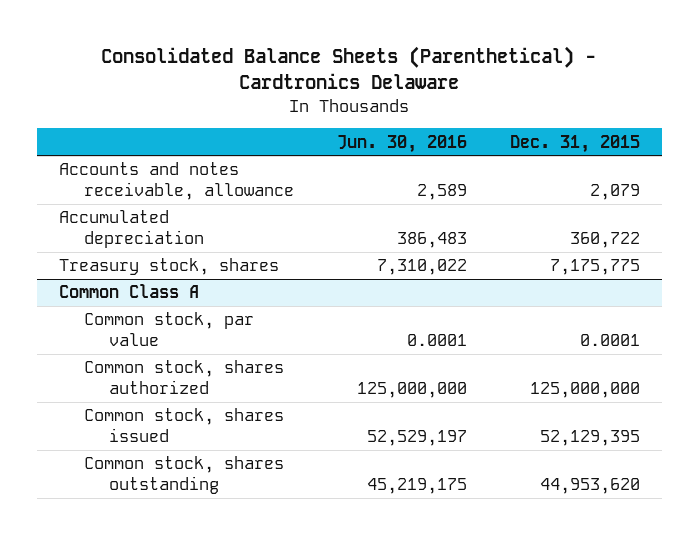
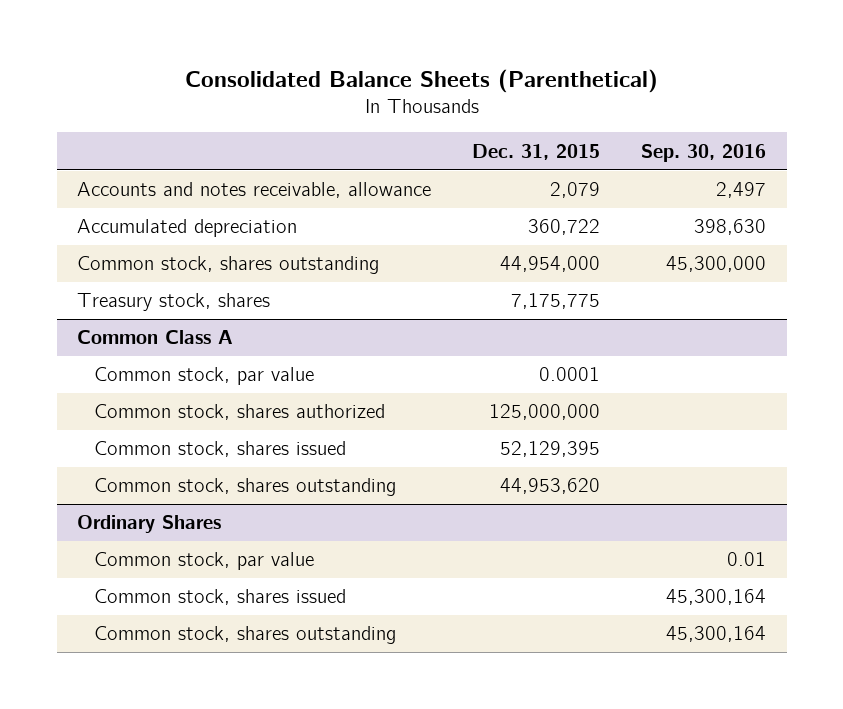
[101,46,597,90] Consolidated Balance Sheets (Parenthetical) - Cardtronics Delaware -> [184,68,658,93] Consolidated Balance Sheets (Parenthetical)
[337,134,468,153] Jun. 30, 2016 -> none
none -> [641,143,767,162] Sep. 30, 2016
none -> [77,256,380,275] Common stock, shares outstanding
none -> [77,515,222,534] Ordinary Shares
none -> [94,552,315,571] Common stock, par value
none -> [94,589,347,606] Common stock, shares issued
none -> [94,626,397,645] Common stock, shares outstanding

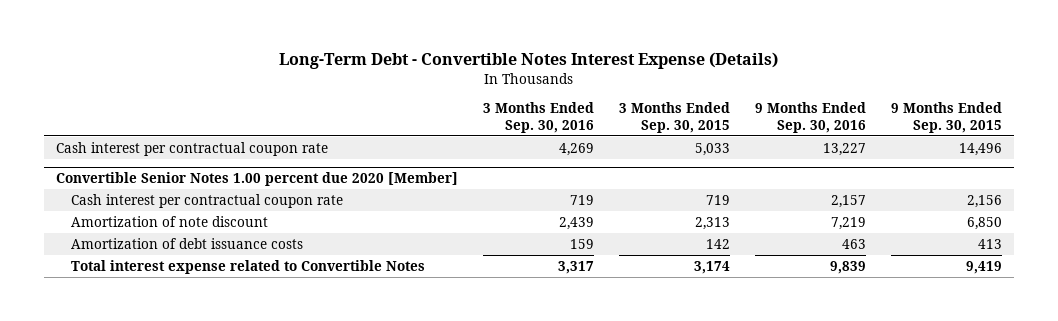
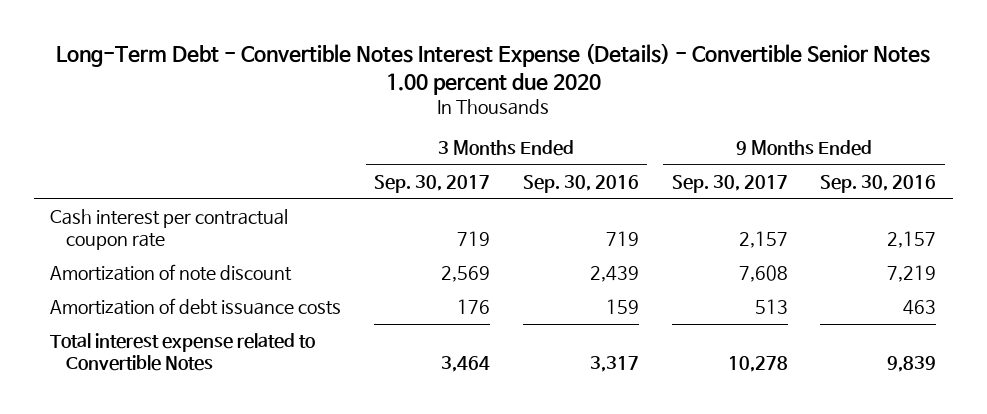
[279,52,779,70] Long-Term Debt - Convertible Notes Interest Expense (Details) -> [56,43,931,95] Long-Term Debt - Convertible Notes Interest Expense (Details) - Convertible Senior Notes 1.00 percent due 2020
[619,102,731,133] 3 Months Ended Sep. 30, 2015 -> none
[890,102,1002,133] 9 Months Ended Sep. 30, 2015 -> none
none -> [373,175,490,194] Sep. 30, 2017
none -> [671,175,788,194] Sep. 30, 2017
[56,141,329,156] Cash interest per contractual coupon rate -> none
[56,172,459,187] Convertible Senior Notes 1.00 percent due 2020 [Member] -> none

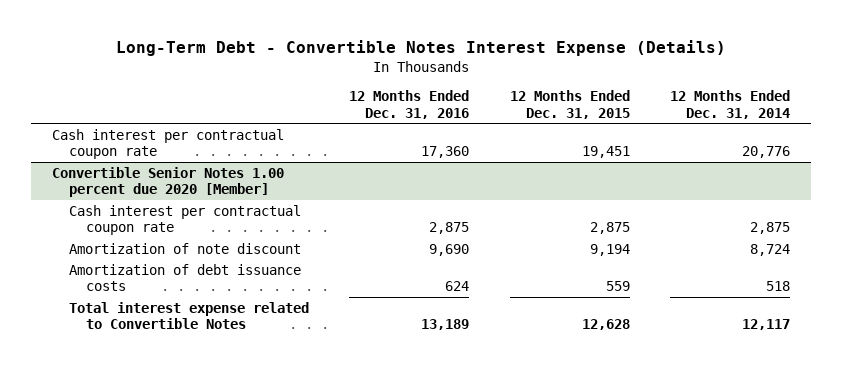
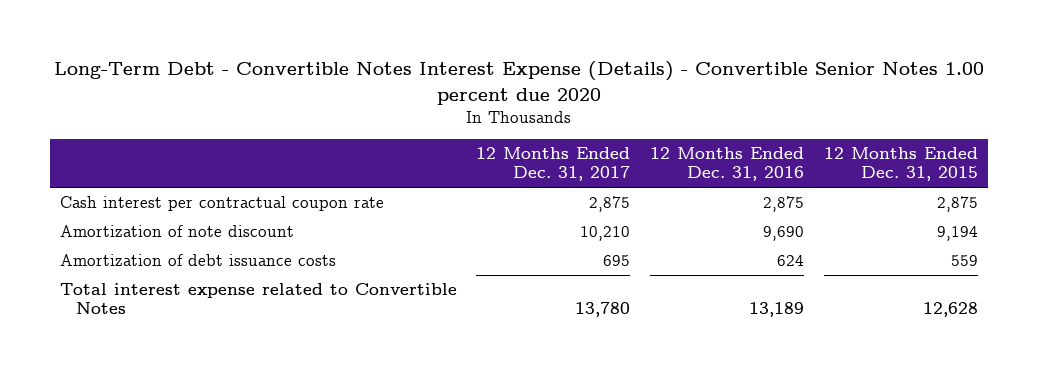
[115,39,726,56] Long-Term Debt - Convertible Notes Interest Expense (Details) -> [53,61,984,105] Long-Term Debt - Convertible Notes Interest Expense (Details) - Convertible Senior Notes 1.00 percent due 2020
[670,90,791,119] 12 Months Ended Dec. 31, 2014 -> none
none -> [476,147,631,181] 12 Months Ended Dec. 31, 2017
[51,128,284,160] Cash interest per contractual coupon rate -> none
[51,166,284,198] Convertible Senior Notes 1.00 percent due 2020 [Member] -> none

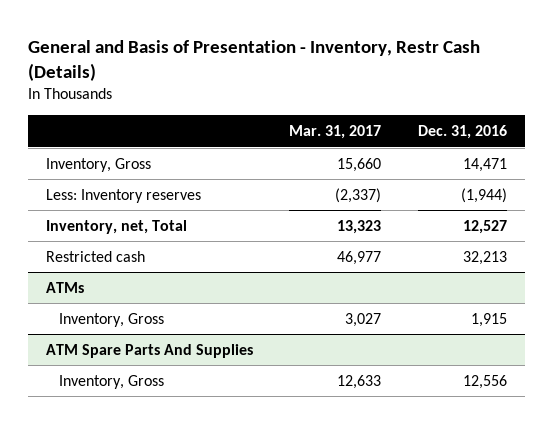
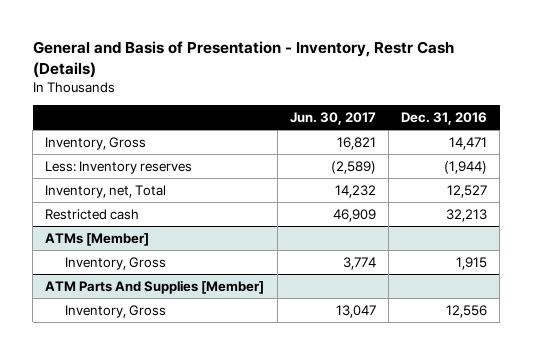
[289,125,382,140] Mar. 31, 2017 -> none
none -> [289,112,376,126] Jun. 30, 2017
[46,281,85,293] ATMs -> [45,232,150,246] ATMs [Member]
[46,343,254,358] ATM Spare Parts And Supplies -> [45,279,265,294] ATM Parts And Supplies [Member]

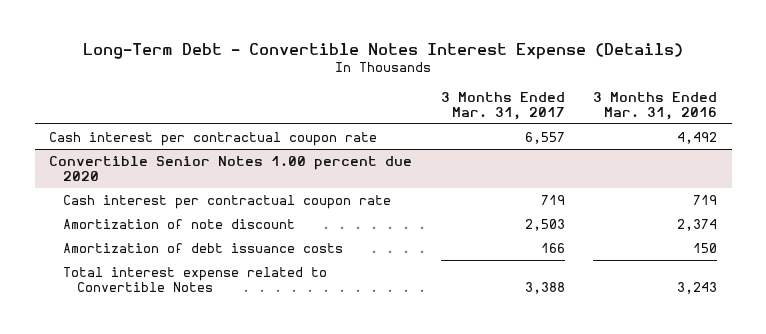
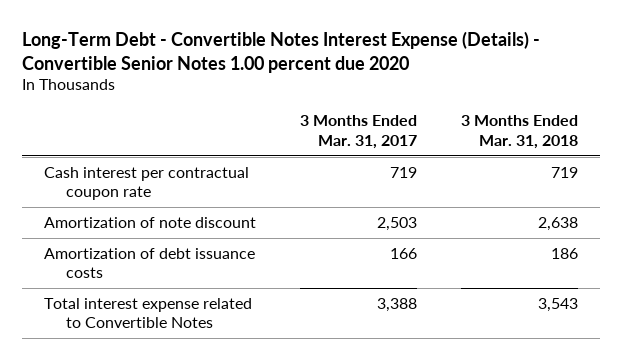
[83,42,684,59] Long-Term Debt - Convertible Notes Interest Expense (Details) -> [22,30,541,73] Long-Term Debt - Convertible Notes Interest Expense (Details) - Convertible Senior Notes 1.00 percent due 2020
[593,91,718,120] 3 Months Ended Mar. 31, 2016 -> none
none -> [460,115,578,149] 3 Months Ended Mar. 31, 2018
[49,131,378,146] Cash interest per contractual coupon rate -> none
[49,155,413,182] Convertible Senior Notes 1.00 percent due 2020 -> none

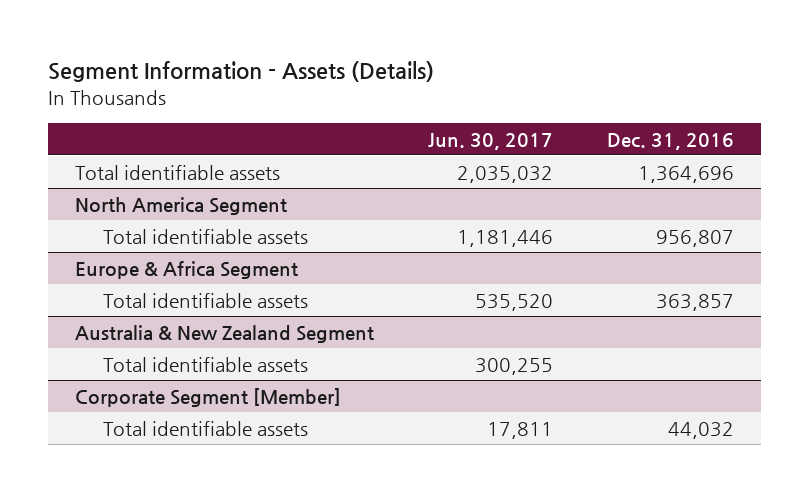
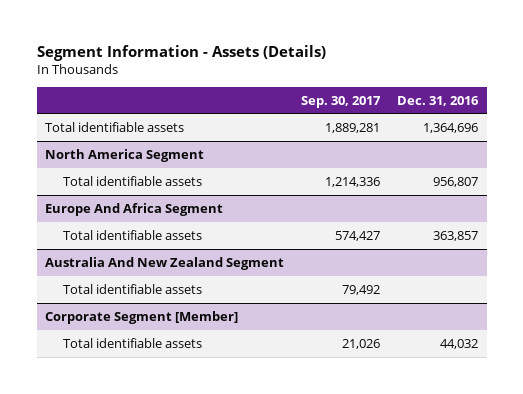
[427,132,553,150] Jun. 30, 2017 -> none
none -> [301,95,382,108] Sep. 30, 2017
[75,260,299,279] Europe & Africa Segment -> [45,202,224,216] Europe And Africa Segment
[75,324,375,343] Australia & New Zealand Segment -> [45,256,285,270] Australia And New Zealand Segment

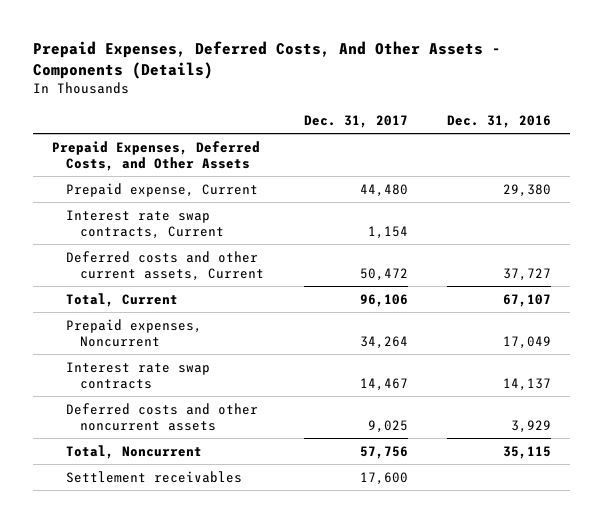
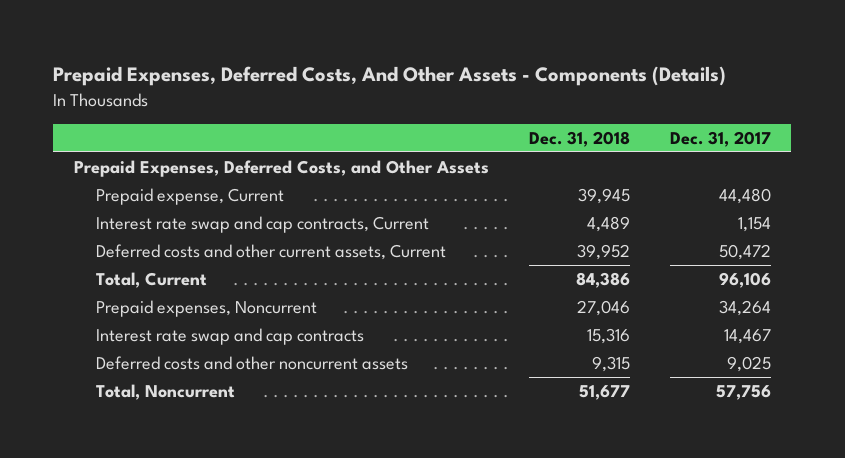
[446,114,551,128] Dec. 31, 2016 -> none
none -> [528,130,630,147] Dec. 31, 2018
[66,209,225,239] Interest rate swap contracts, Current -> [96,216,430,234] Interest rate swap and cap contracts, Current
[66,361,211,389] Interest rate swap contracts -> [96,328,365,346] Interest rate swap and cap contracts
[66,470,243,483] Settlement receivables -> none

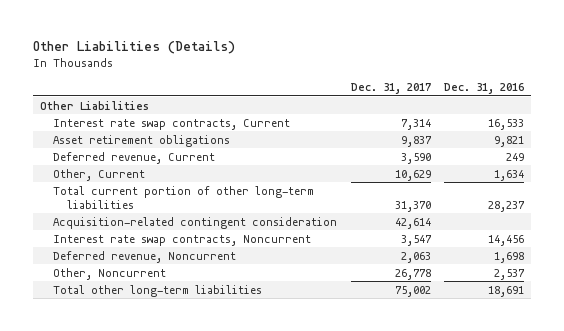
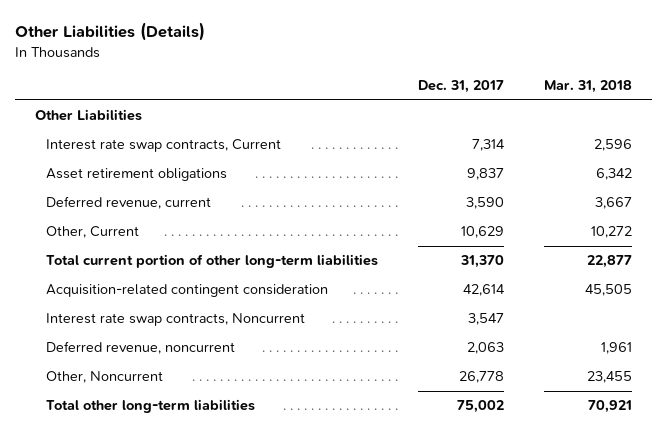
[444,83,525,95] Dec. 31, 2016 -> none
none -> [544,80,633,94] Mar. 31, 2018
[53,151,216,164] Deferred revenue, Current -> [45,196,211,210] Deferred revenue, current
[53,250,237,263] Deferred revenue, Noncurrent -> [45,341,235,355] Deferred revenue, noncurrent

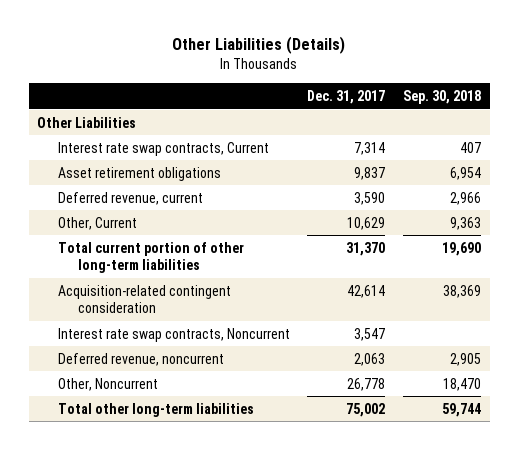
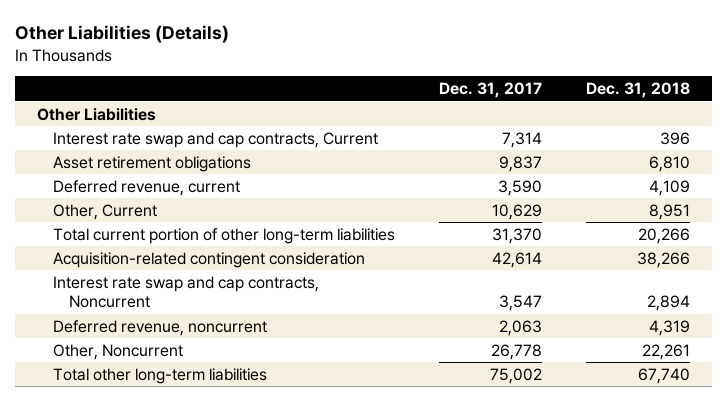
[403,90,482,105] Sep. 30, 2018 -> none
none -> [586,82,691,99] Dec. 31, 2018
[57,141,269,156] Interest rate swap contracts, Current -> [52,131,378,148] Interest rate swap and cap contracts, Current
[57,327,290,342] Interest rate swap contracts, Noncurrent -> [52,275,319,309] Interest rate swap and cap contracts, Noncurrent

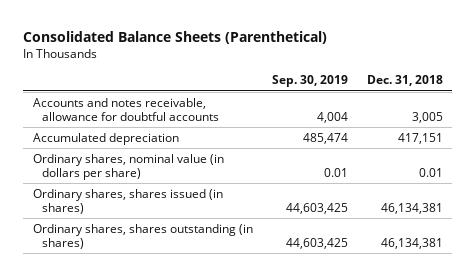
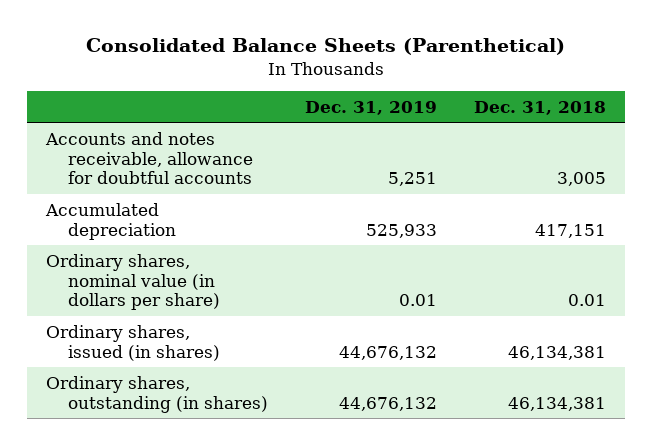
[271,75,348,88] Sep. 30, 2019 -> none
none -> [305,100,438,115] Dec. 31, 2019
[32,188,223,214] Ordinary shares, shares issued (in shares) -> [45,324,220,361] Ordinary shares, issued (in shares)
[32,223,253,249] Ordinary shares, shares outstanding (in shares) -> [45,375,268,413] Ordinary shares, outstanding (in shares)

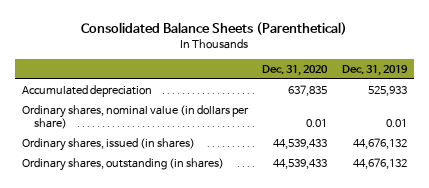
[474,100,607,115] Dec. 31, 2018 -> none
none -> [262,64,329,76] Dec. 31, 2020
[44,131,253,185] Accounts and notes receivable, allowance for doubtful accounts -> none

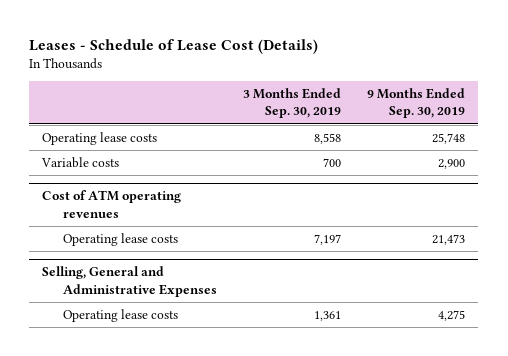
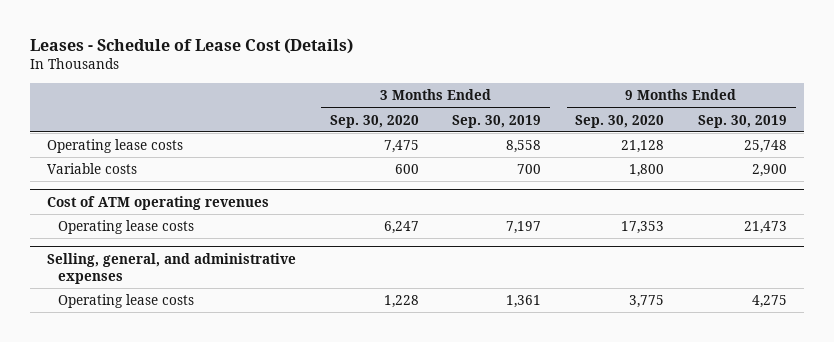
none -> [329,114,419,128] Sep. 30, 2020
none -> [575,114,665,128] Sep. 30, 2020
[42,266,218,297] Selling, General and Administrative Expenses -> [46,252,296,284] Selling, general, and administrative expenses

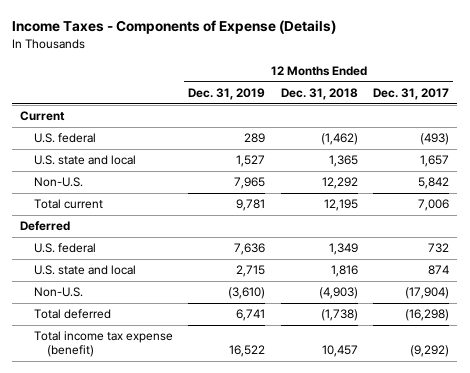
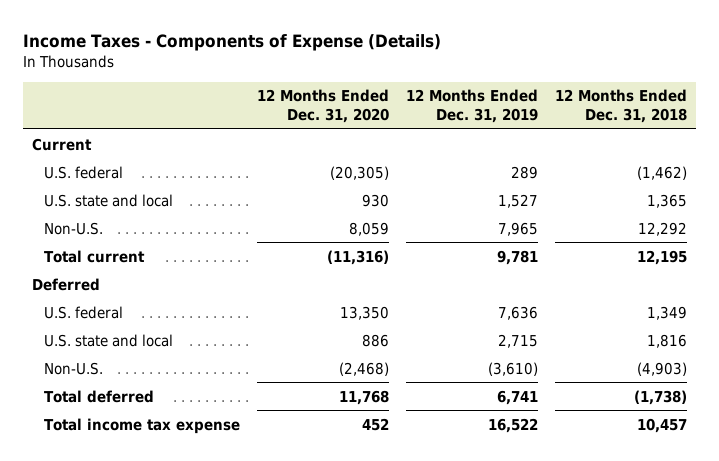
[373,88,450,101] Dec. 31, 2017 -> none
none -> [257,89,390,123] 12 Months Ended Dec. 31, 2020
[33,331,173,358] Total income tax expense (benefit) -> [44,417,241,434] Total income tax expense

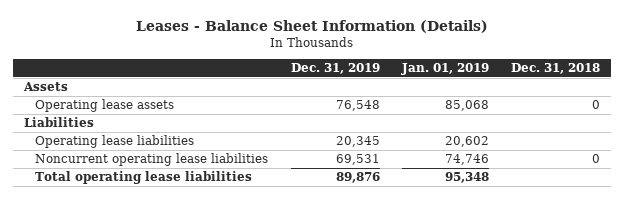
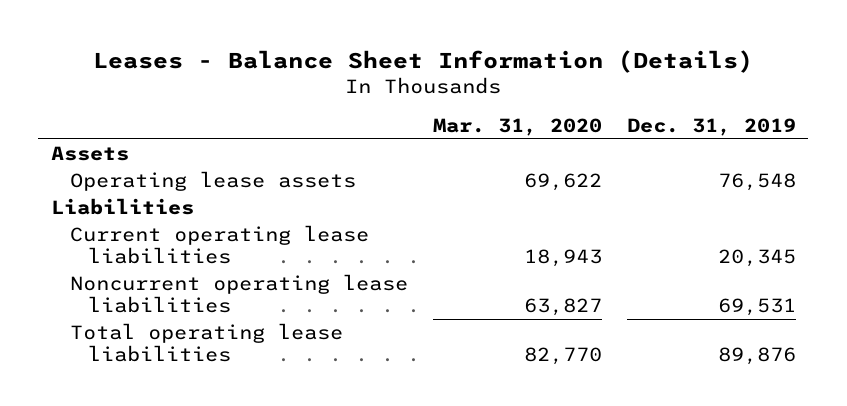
[400,62,489,75] Jan. 01, 2019 -> none
[511,62,601,74] Dec. 31, 2018 -> none
none -> [432,117,602,136] Mar. 31, 2020
[35,135,195,149] Operating lease liabilities -> [69,224,369,264] Current operating lease liabilities

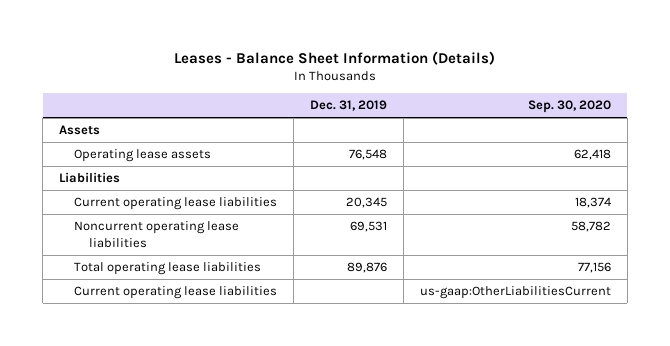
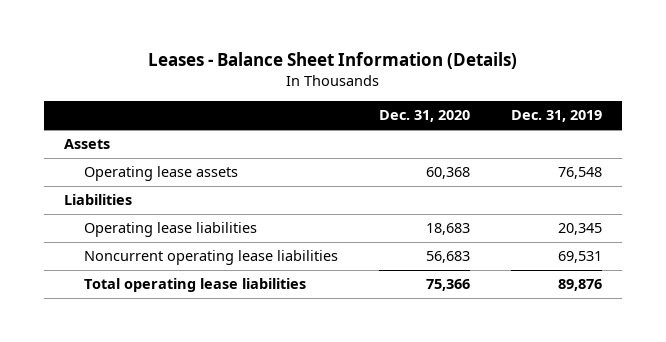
[527,100,611,114] Sep. 30, 2020 -> none
none -> [379,110,471,123] Dec. 31, 2020
[73,197,277,211] Current operating lease liabilities -> [84,222,258,238] Operating lease liabilities
[73,286,277,300] Current operating lease liabilities -> none

